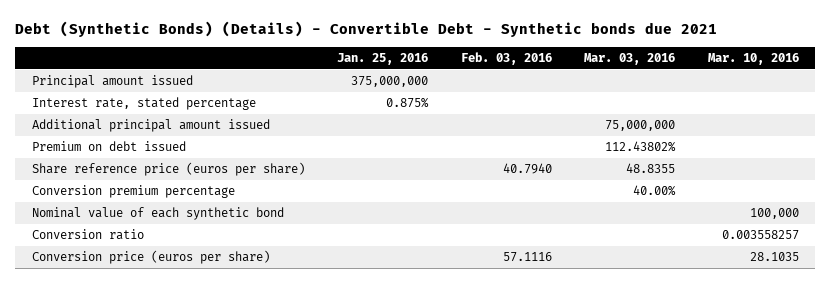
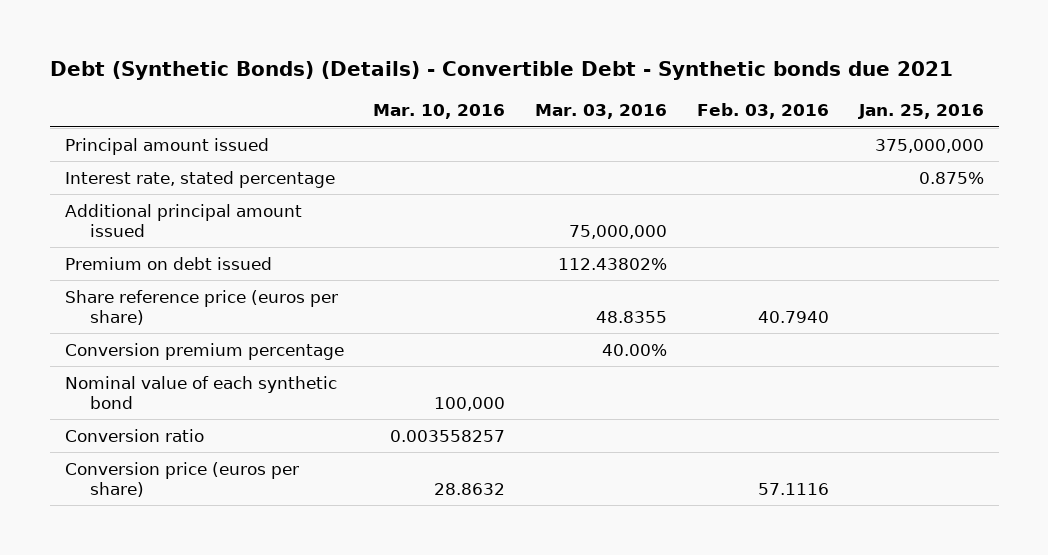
[749,252,799,262] 28.1035 -> [434,482,506,495] 28.8632

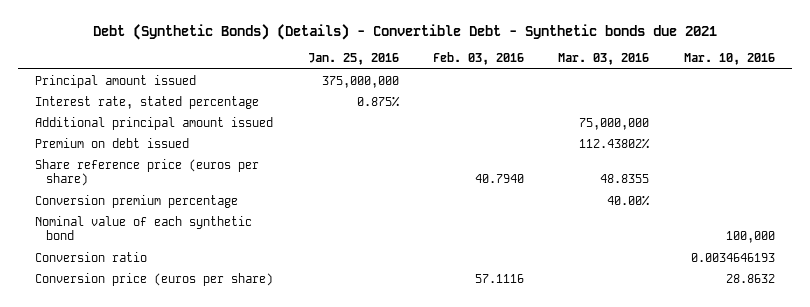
[390,429,506,442] 0.003558257 -> [690,252,775,262] 0.0034646193

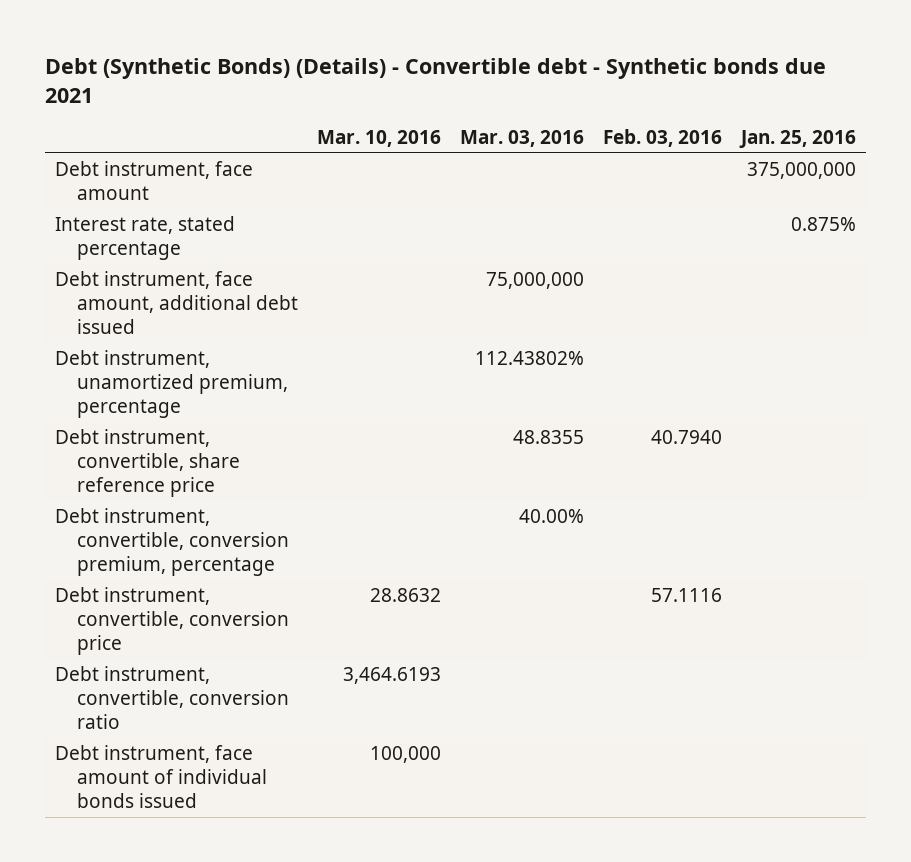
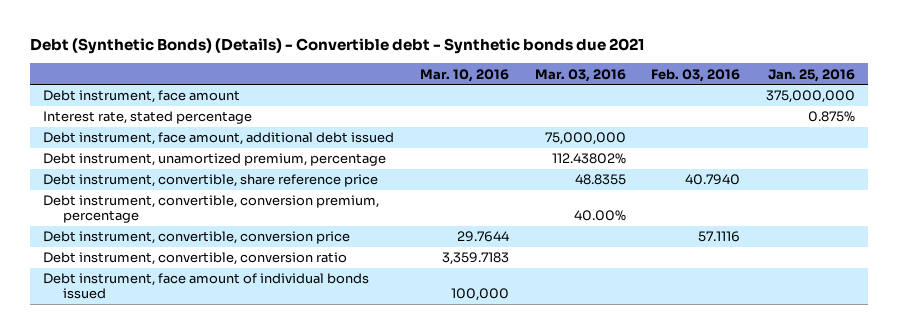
[369,588,441,603] 28.8632 -> [456,231,509,243] 29.7644
[342,667,441,685] 3,464.6193 -> [441,252,509,266] 3,359.7183

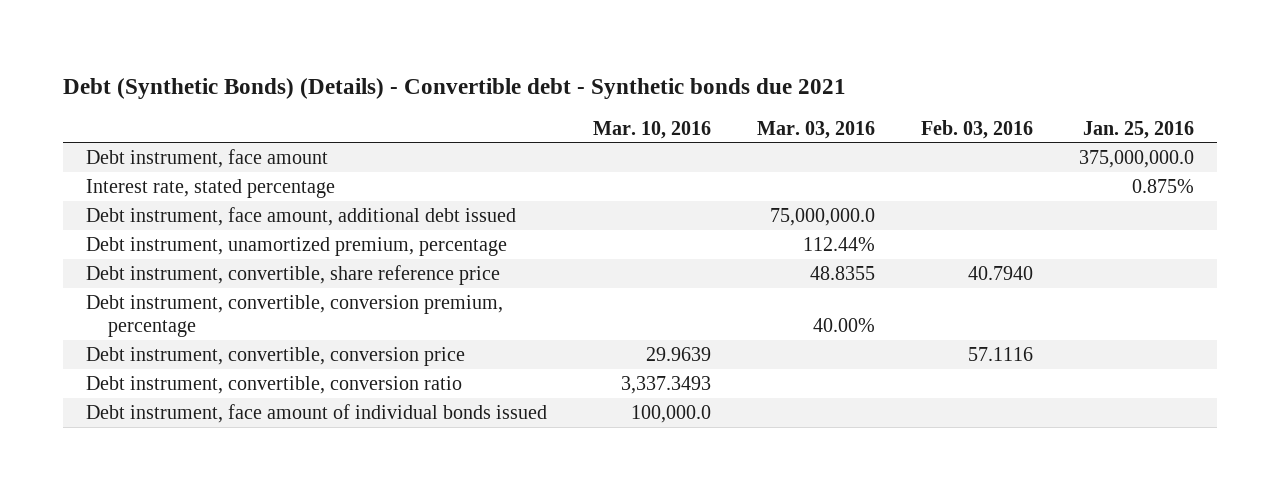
[766,90,856,104] 375,000,000 -> [1079,149,1195,168] 375,000,000.0
[544,132,626,146] 75,000,000 -> [770,207,876,226] 75,000,000.0
[551,153,626,165] 112.43802% -> [803,236,876,251] 112.44%
[456,231,509,243] 29.7644 -> [646,346,712,361] 29.9639
[441,252,509,266] 3,359.7183 -> [621,375,712,394] 3,337.3493
[450,288,509,302] 100,000 -> [631,404,712,423] 100,000.0

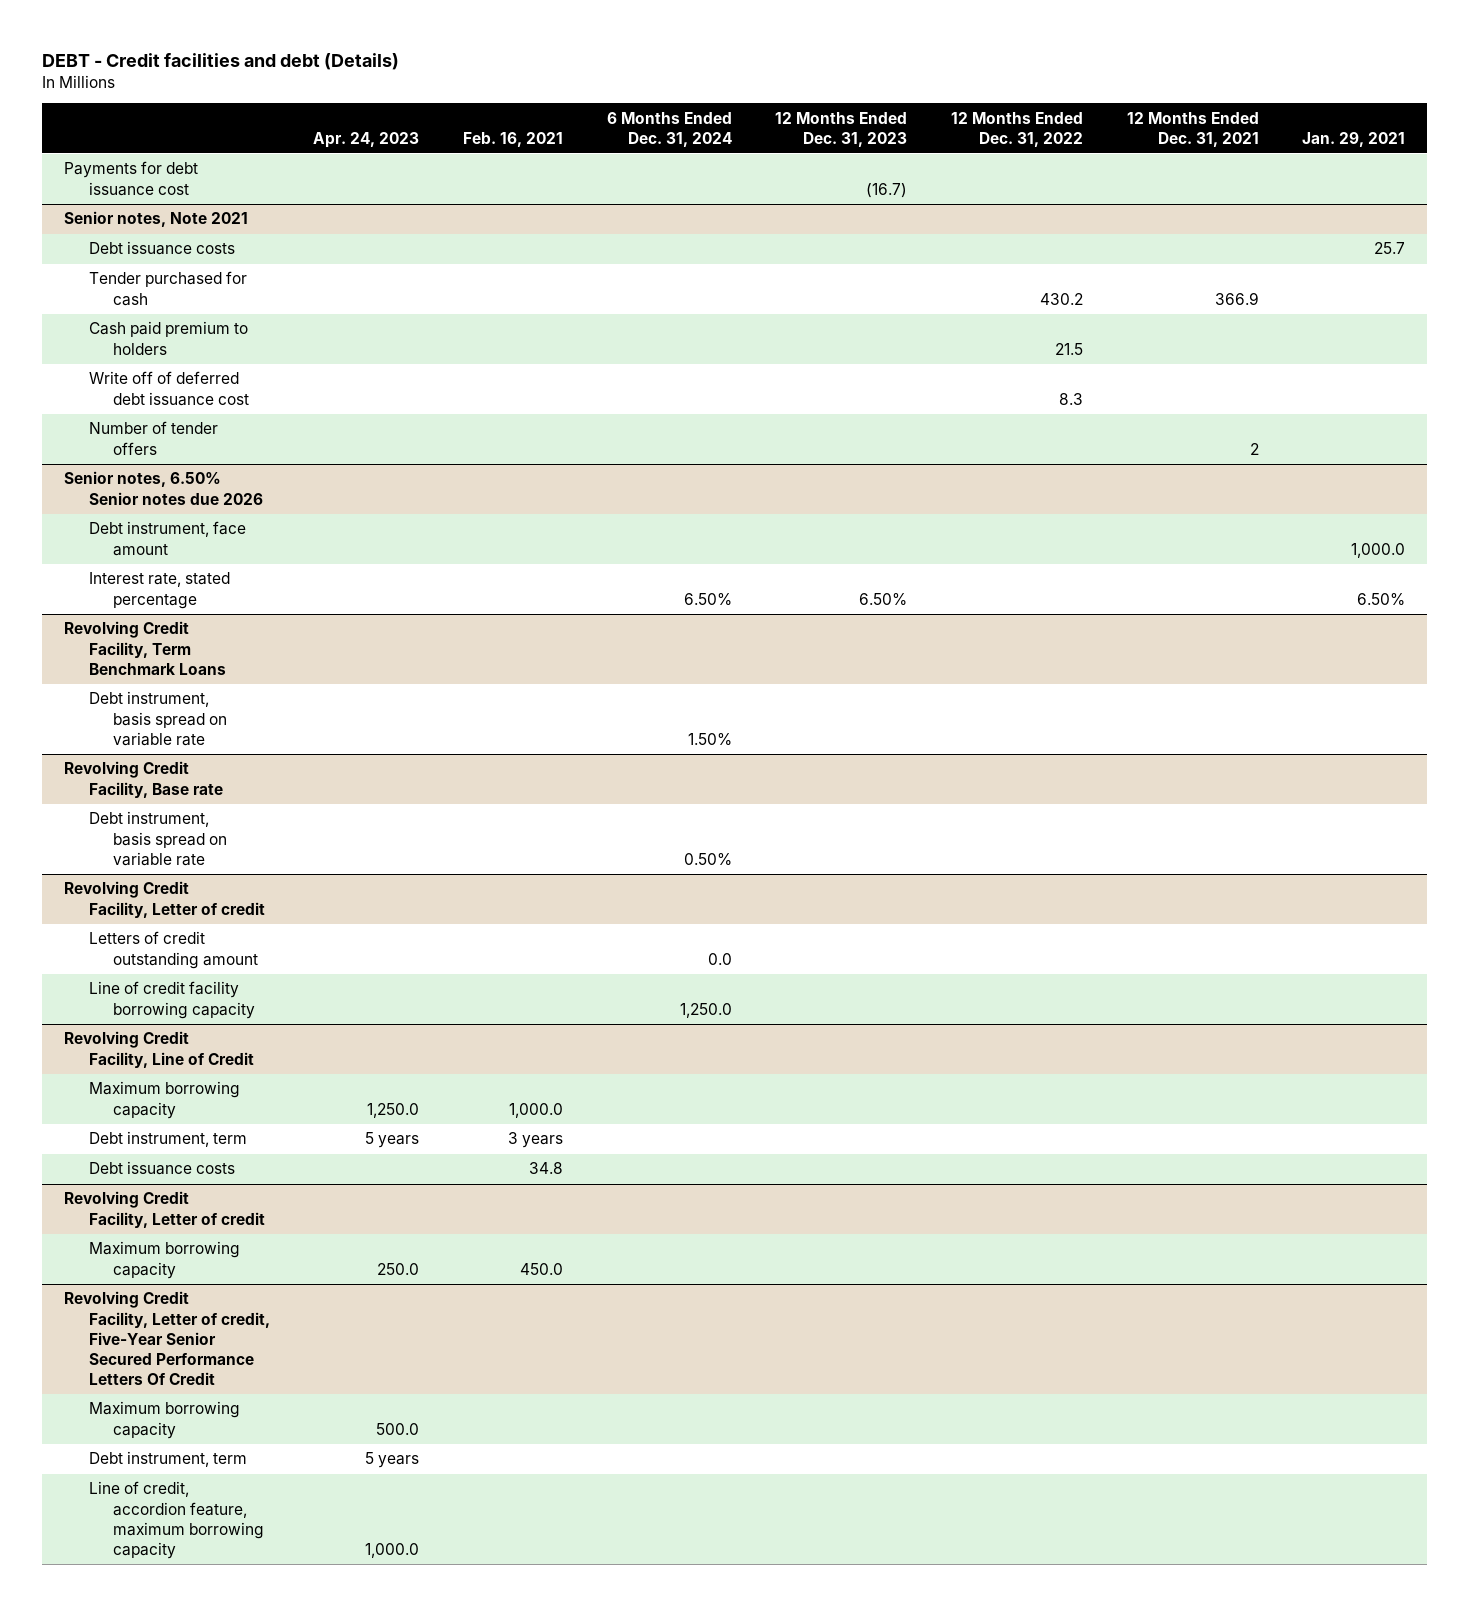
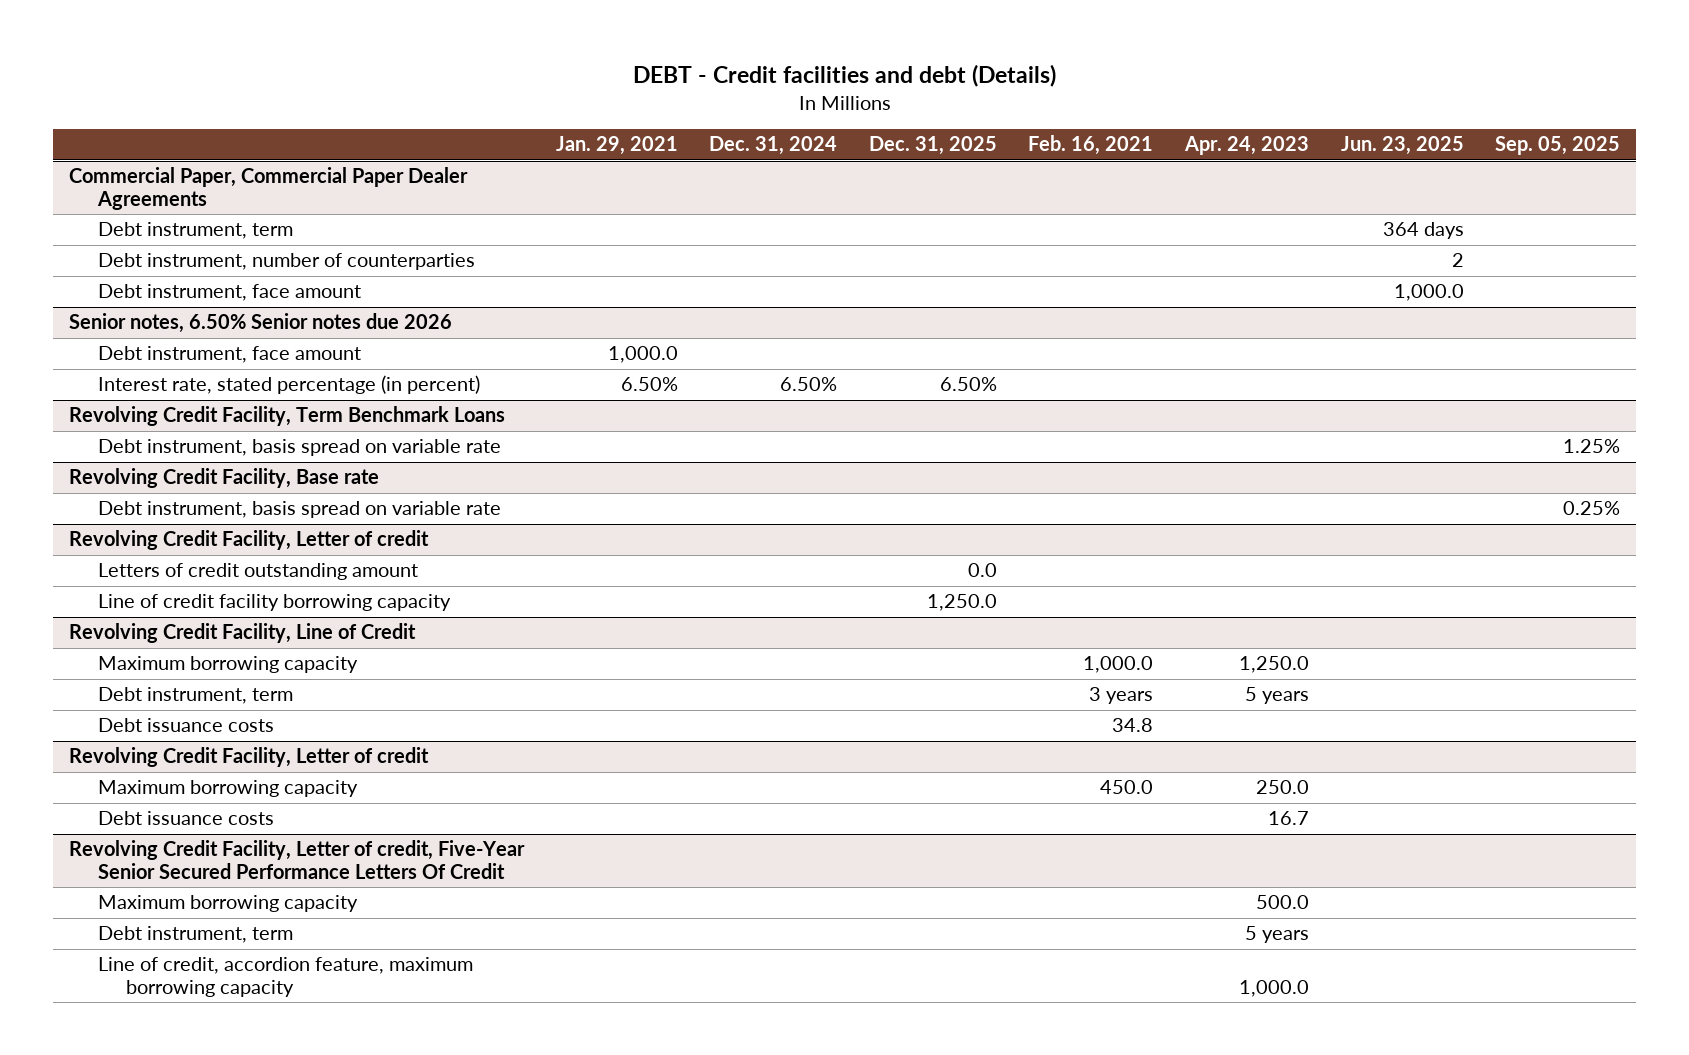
[606,111,732,147] 6 Months Ended Dec. 31, 2024 -> none
[775,111,908,147] 12 Months Ended Dec. 31, 2023 -> none
[950,111,1083,147] 12 Months Ended Dec. 31, 2022 -> none
[1126,111,1259,147] 12 Months Ended Dec. 31, 2021 -> none
none -> [709,136,838,156] Dec. 31, 2024
none -> [868,136,997,156] Dec. 31, 2025
none -> [1340,136,1464,156] Jun. 23, 2025
none -> [1495,136,1621,156] Sep. 05, 2025
[64,161,199,196] Payments for debt issuance cost -> none
[64,211,249,228] Senior notes, Note 2021 -> none
[88,241,235,256] Debt issuance costs -> none
[88,271,247,306] Tender purchased for cash -> none
[88,321,248,355] Cash paid premium to holders -> none
[88,371,250,406] Write off of deferred debt issuance cost -> none
[88,421,218,455] Number of tender offers -> none
none -> [68,167,468,210] Commercial Paper, Commercial Paper Dealer Agreements
none -> [97,222,293,240] Debt instrument, term
none -> [97,253,475,271] Debt instrument, number of counterparties
none -> [97,284,361,302] Debt instrument, face amount
[88,572,230,609] Interest rate, stated percentage -> [97,375,480,395] Interest rate, stated percentage (in percent)
none -> [97,811,274,826] Debt issuance costs

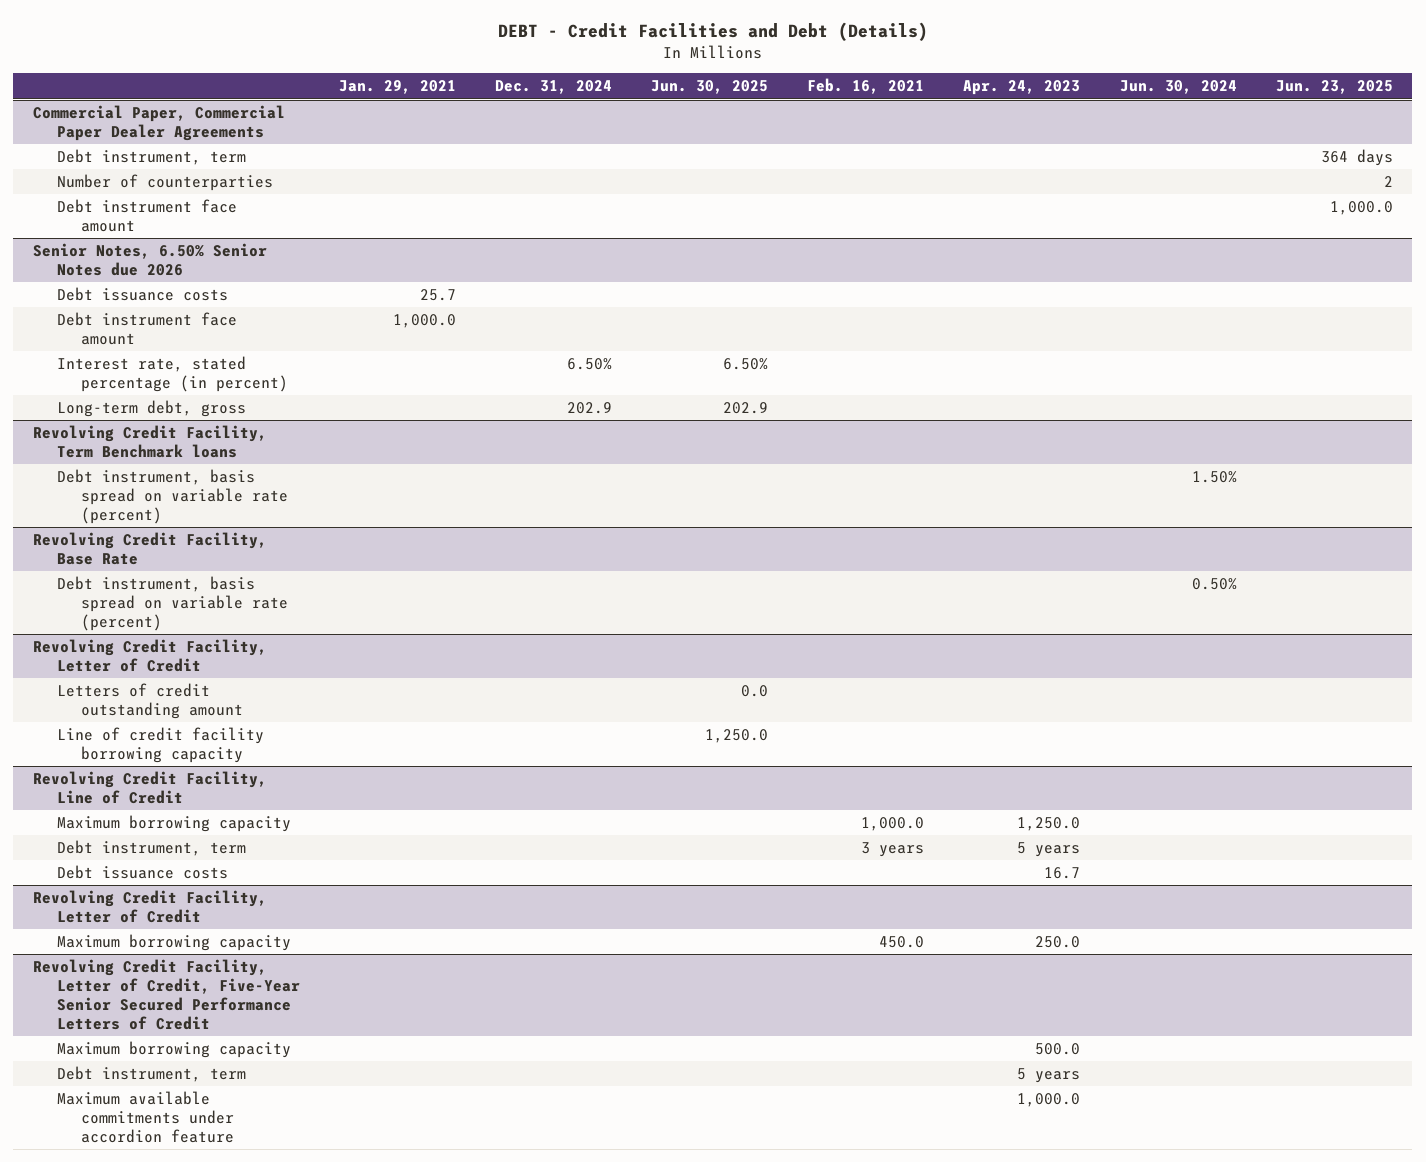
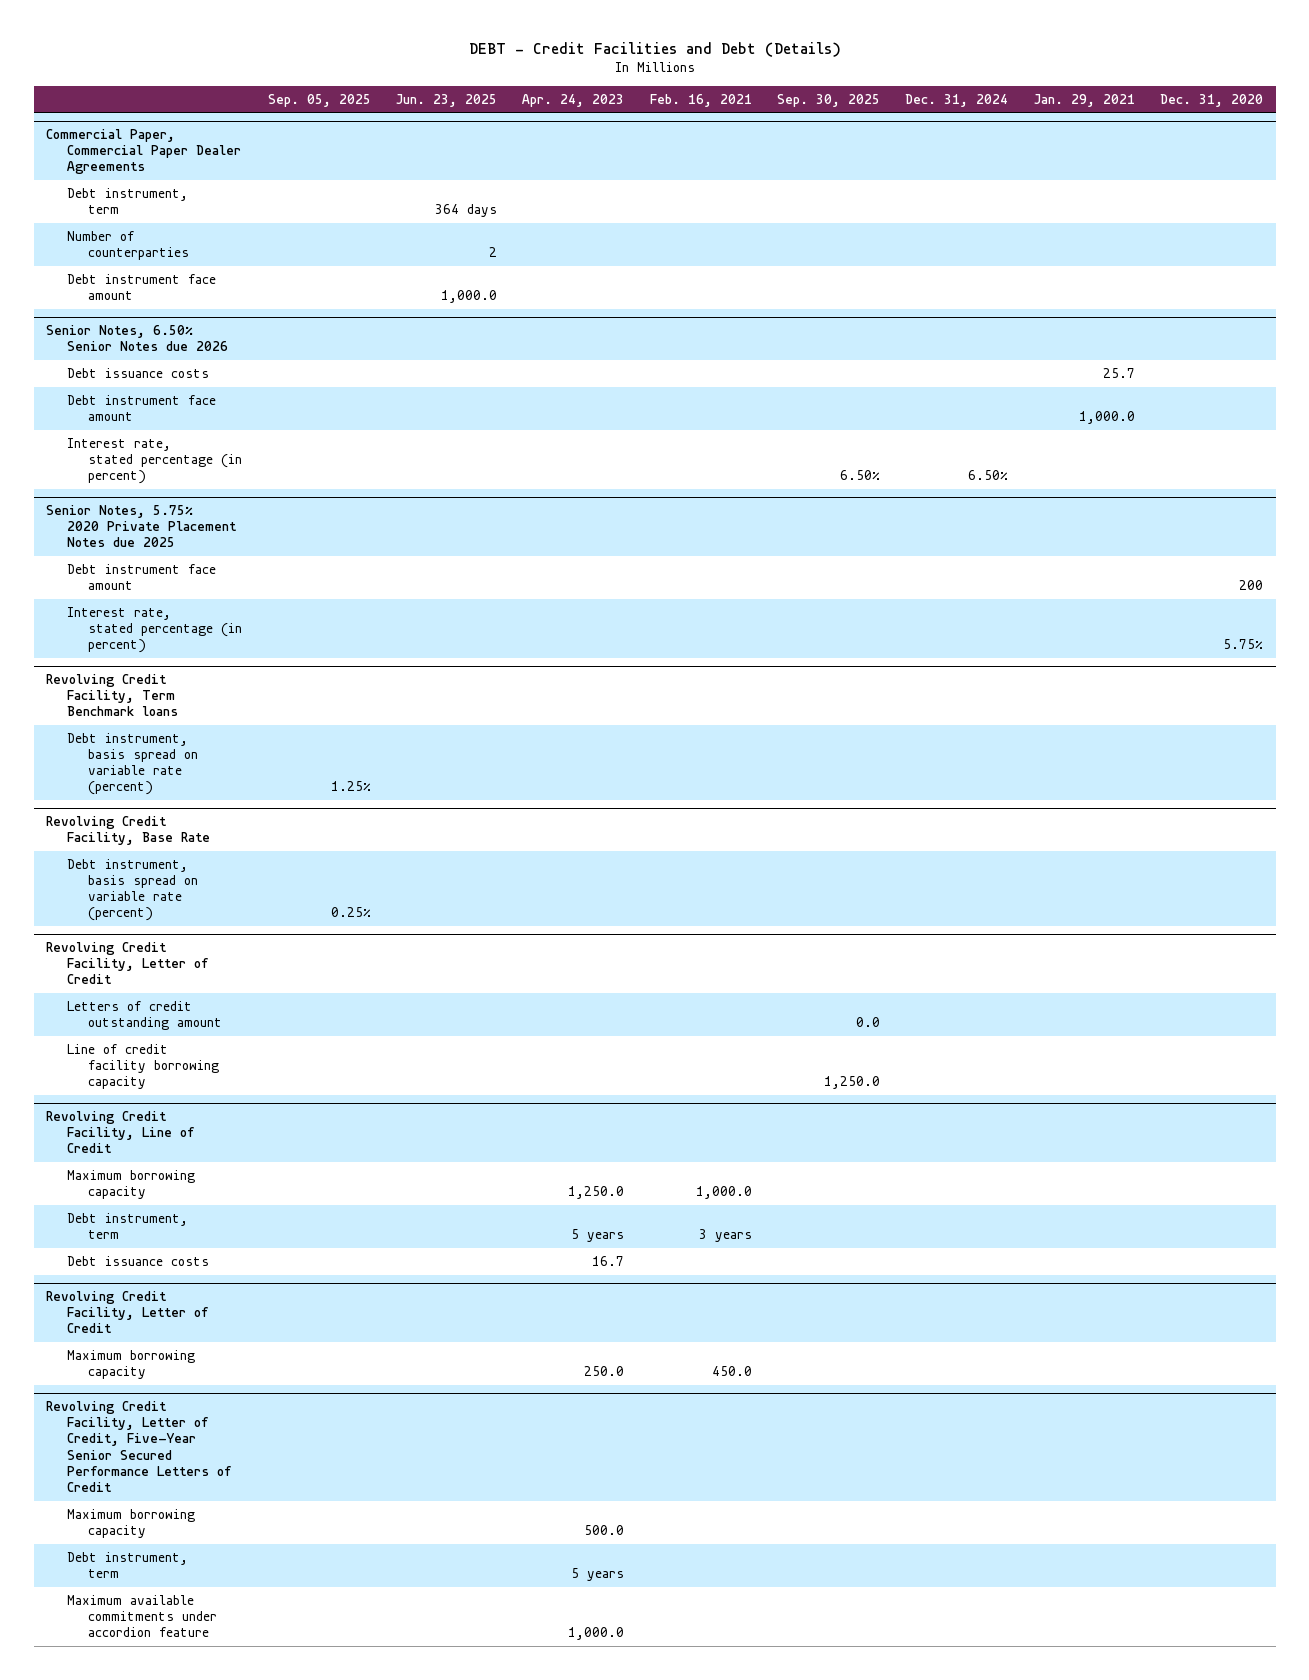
[651,80,769,95] Jun. 30, 2025 -> none
[1119,80,1237,95] Jun. 30, 2024 -> none
none -> [267,93,371,107] Sep. 05, 2025
none -> [776,93,880,107] Sep. 30, 2025
none -> [1159,93,1263,107] Dec. 31, 2020
[56,399,246,417] Long-term debt, gross -> none
none -> [46,504,238,548] Senior Notes, 5.75% 2020 Private Placement Notes due 2025
none -> [67,563,217,591] Debt instrument face amount
none -> [67,606,243,654] Interest rate, stated percentage (in percent)

